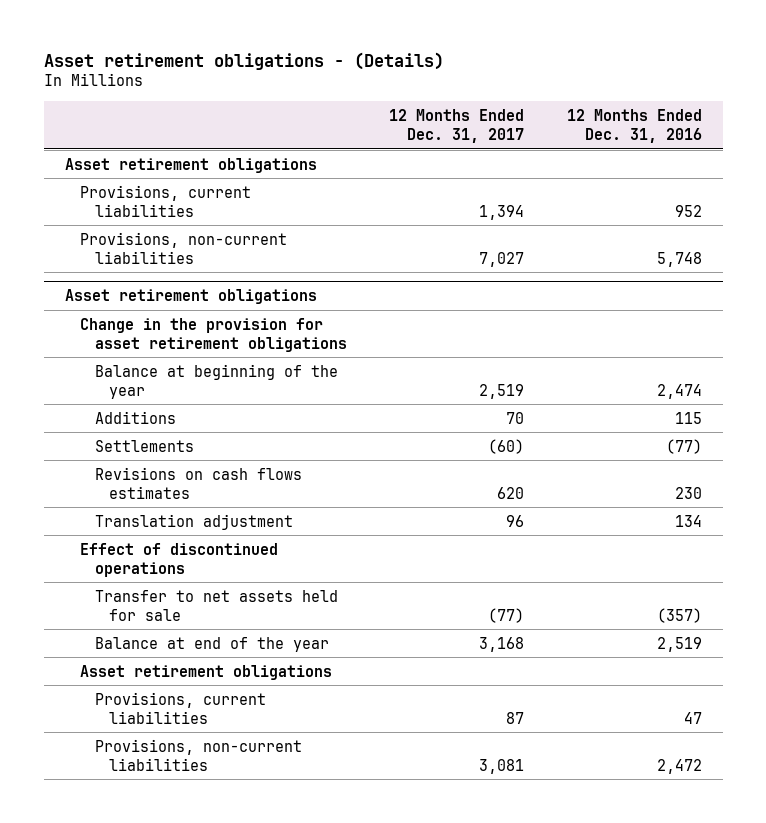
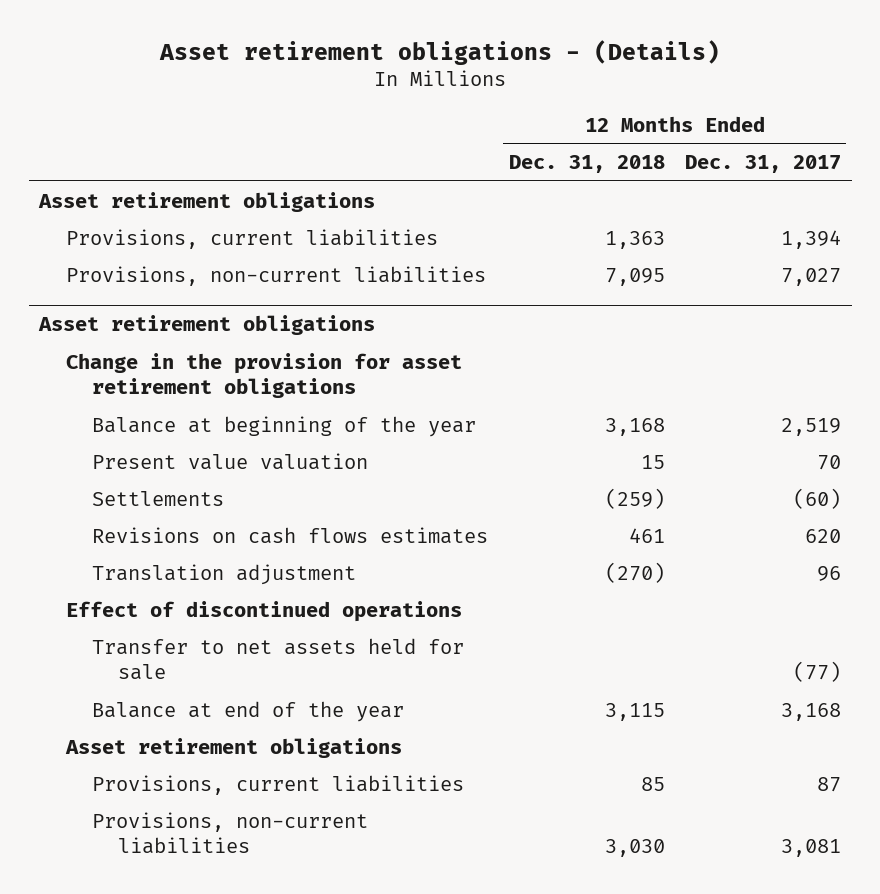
[566,108,702,143] 12 Months Ended Dec. 31, 2016 -> none
none -> [508,155,665,174] Dec. 31, 2018
[94,410,176,424] Additions -> [91,452,368,470] Present value valuation

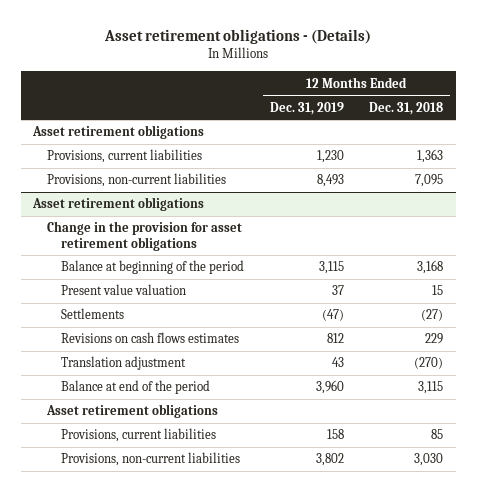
[685,155,842,174] Dec. 31, 2017 -> none
none -> [269,101,344,115] Dec. 31, 2019
[91,415,476,437] Balance at beginning of the year -> [61,260,245,275] Balance at beginning of the period
[604,487,665,509] (259) -> [421,309,444,322] (27)
[628,527,665,543] 461 -> [425,333,444,345] 229
[65,600,462,622] Effect of discontinued operations -> none
[91,637,464,681] Transfer to net assets held for sale -> none
[91,700,404,722] Balance at end of the year -> [61,380,211,395] Balance at end of the period

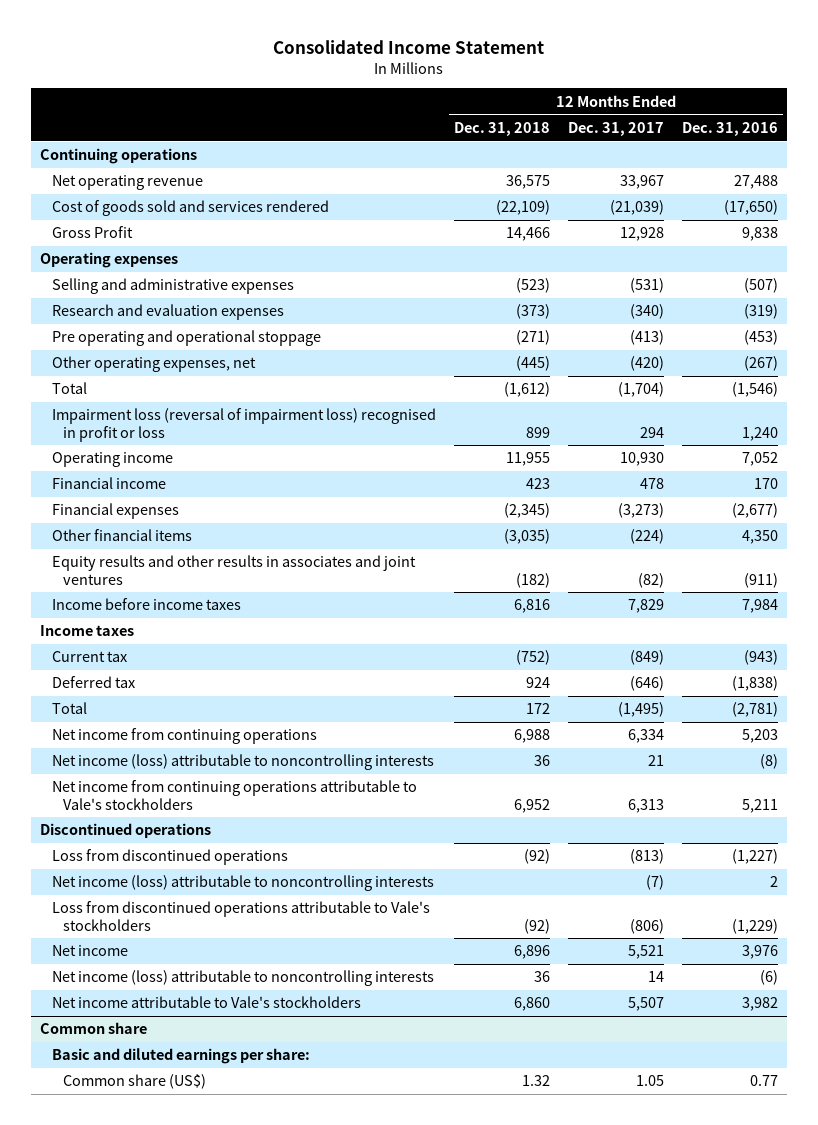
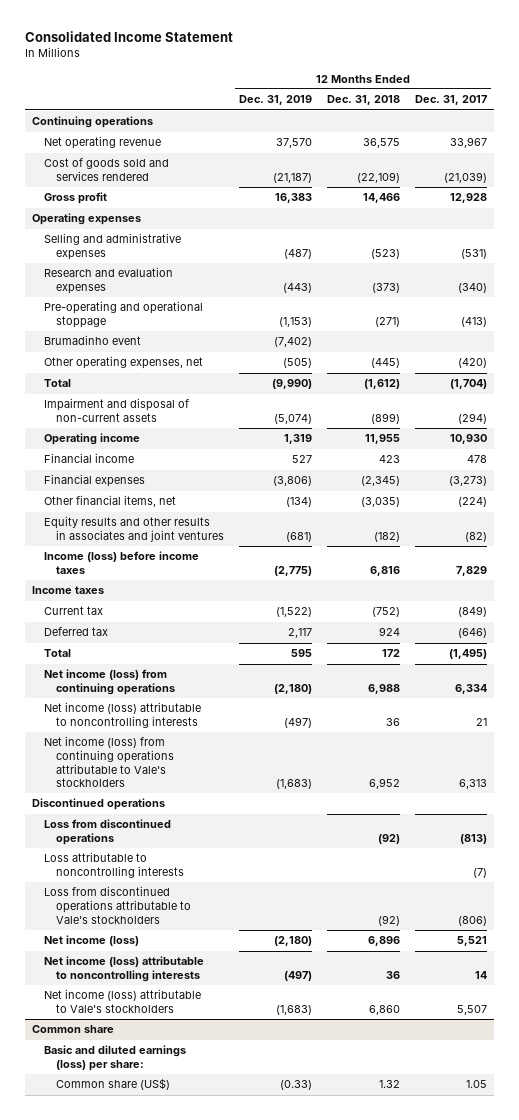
[682,122,779,137] Dec. 31, 2016 -> none
none -> [239,95,313,106] Dec. 31, 2019
[51,226,133,239] Gross Profit -> [44,192,108,205] Gross profit
[51,330,321,347] Pre operating and operational stoppage -> [44,301,204,328] Pre-operating and operational stoppage
none -> [44,335,142,346] Brumadinho event
[51,408,436,442] Impairment loss (reversal of impairment loss) recognised in profit or loss -> none
none -> [44,398,190,422] Impairment and disposal of non-current assets
[51,529,192,542] Other financial items -> [44,495,177,508] Other financial items, net
[51,598,241,611] Income before income taxes -> [44,551,200,574] Income (loss) before income taxes
[51,728,317,745] Net income from continuing operations -> [44,669,176,695] Net income (loss) from continuing operations
[51,780,417,810] Net income from continuing operations attributable to Vale's stockholders -> [44,736,175,788] Net income (loss) from continuing operations attributable to Vale's stockholders
[51,875,434,892] Net income (loss) attributable to noncontrolling interests -> [44,852,185,878] Loss attributable to noncontrolling interests
[51,945,128,957] Net income -> [44,935,140,947] Net income (loss)
[51,996,361,1009] Net income attributable to Vale's stockholders -> [44,989,202,1013] Net income (loss) attributable to Vale's stockholders
[51,1048,310,1065] Basic and diluted earnings per share: -> [44,1045,187,1071] Basic and diluted earnings (loss) per share:

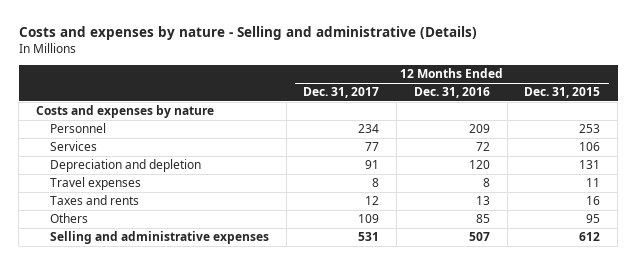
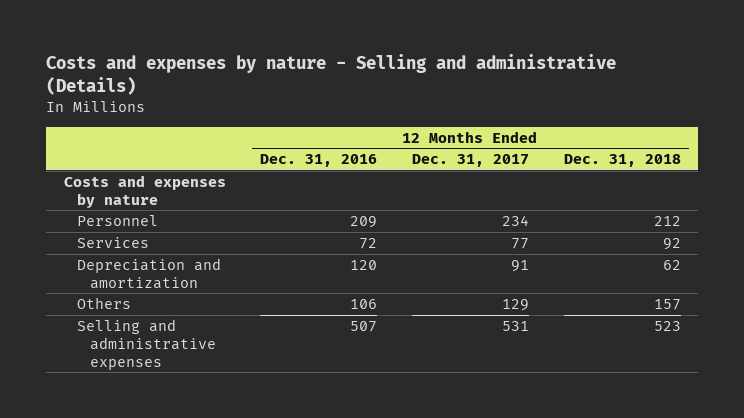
[524,87,601,99] Dec. 31, 2015 -> none
none -> [563,154,681,168] Dec. 31, 2018
[49,177,141,191] Travel expenses -> none
[49,195,139,206] Taxes and rents -> none
[49,159,201,173] Depreciation and depletion -> [76,257,221,289] Depreciation and amortization
[358,214,380,224] 109 -> [501,298,529,311] 129
[475,214,490,224] 85 -> [350,298,378,309] 106

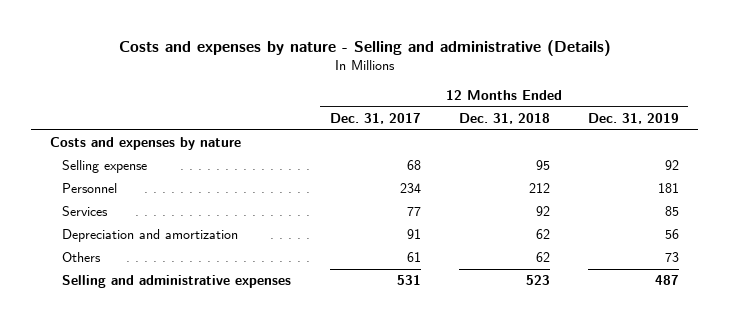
[260,154,378,168] Dec. 31, 2016 -> none
none -> [587,112,679,124] Dec. 31, 2019
none -> [62,160,148,174] Selling expense
[501,298,529,311] 129 -> [406,252,421,263] 61
[653,298,681,310] 157 -> [535,252,550,263] 62

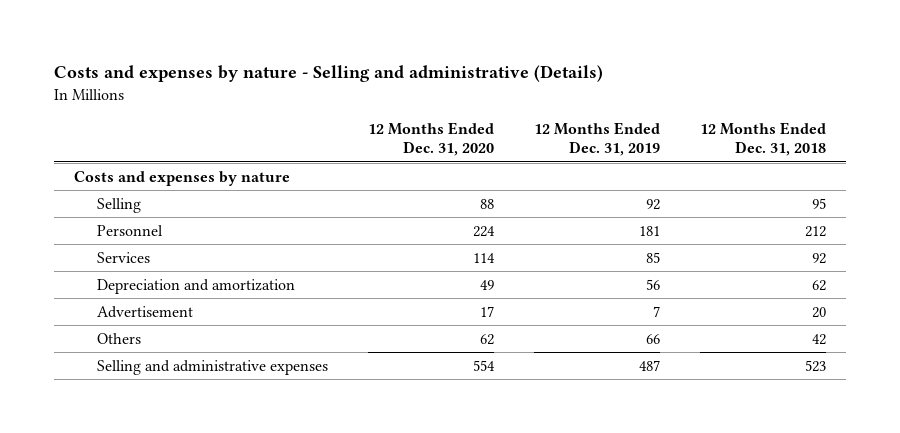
[329,112,421,124] Dec. 31, 2017 -> none
none -> [367,122,494,157] 12 Months Ended Dec. 31, 2020
[62,160,148,174] Selling expense -> [96,197,141,213] Selling
none -> [96,305,193,318] Advertisement
[535,252,550,263] 62 -> [812,333,827,345] 42
[664,252,679,263] 73 -> [646,333,661,344] 66

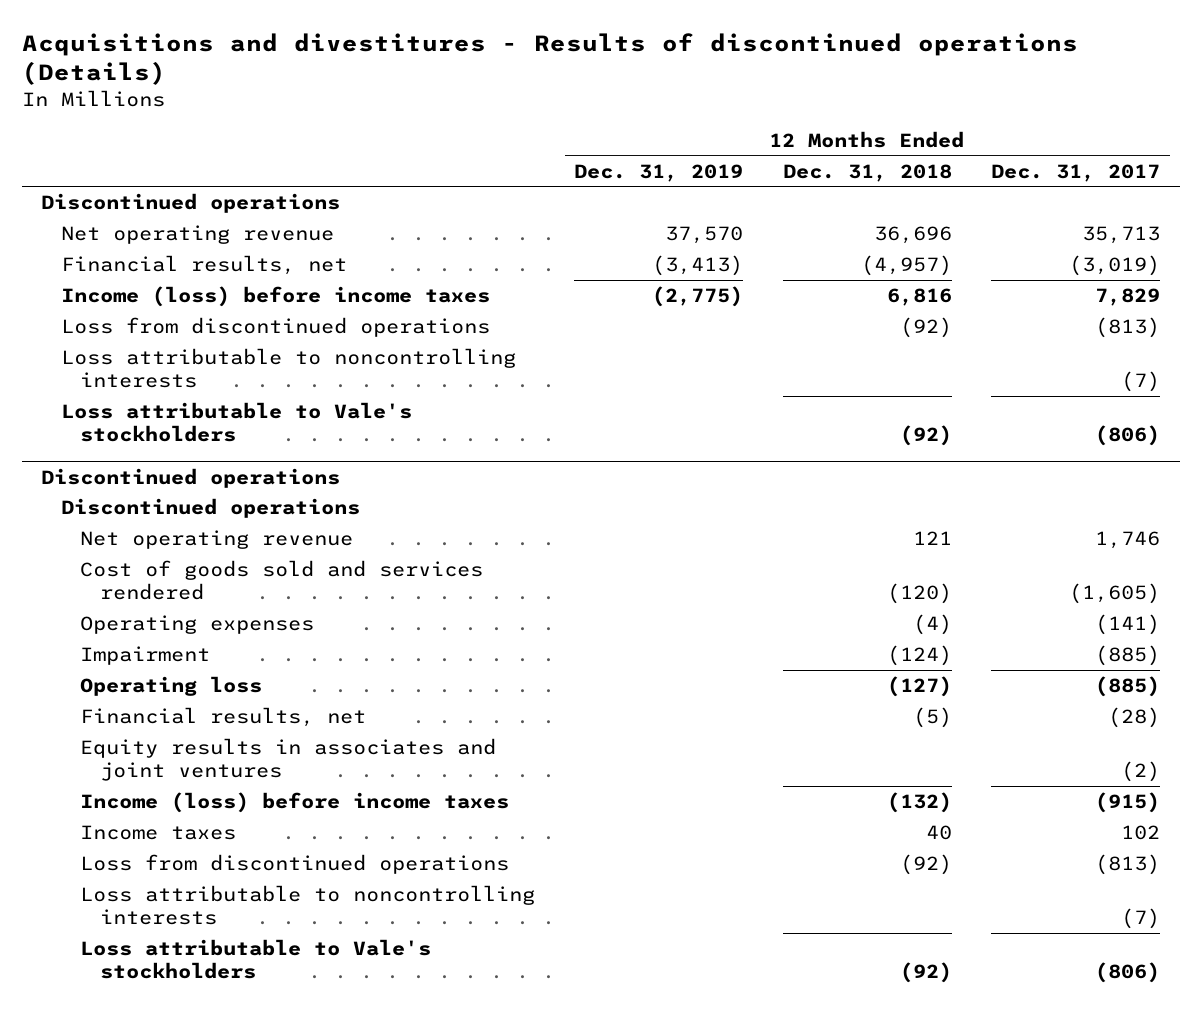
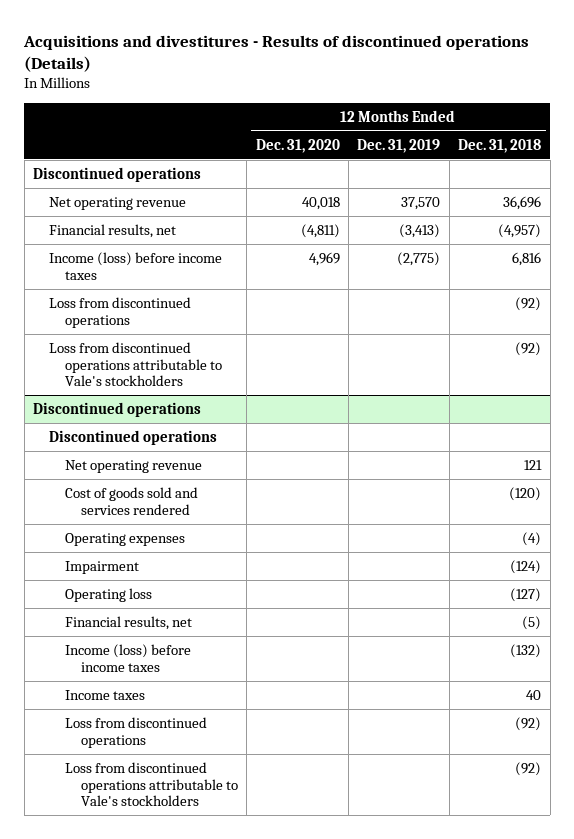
[991,163,1161,182] Dec. 31, 2017 -> none
none -> [255,138,340,153] Dec. 31, 2020
[60,348,516,388] Loss attributable to noncontrolling interests -> none
[60,402,412,442] Loss attributable to Vale's stockholders -> [49,341,222,387] Loss from discontinued operations attributable to Vale's stockholders
[80,738,497,781] Equity results in associates and joint ventures -> none
[80,885,536,925] Loss attributable to noncontrolling interests -> none
[80,939,432,979] Loss attributable to Vale's stockholders -> [64,761,238,807] Loss from discontinued operations attributable to Vale's stockholders

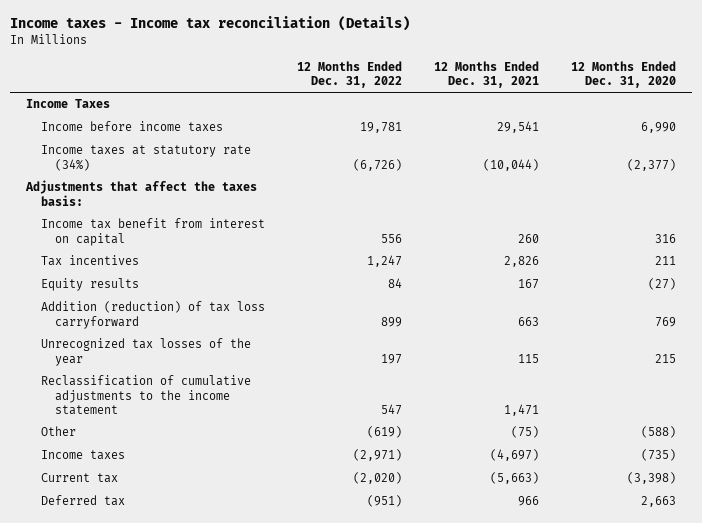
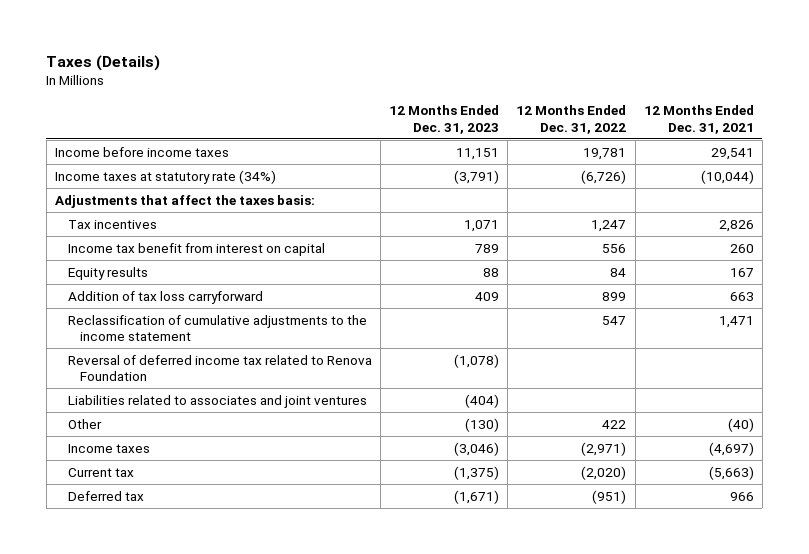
[10,16,411,32] Income taxes - Income tax reconciliation (Details) -> [46,55,161,72] Taxes (Details)
[570,60,676,89] 12 Months Ended Dec. 31, 2020 -> none
none -> [389,105,500,134] 12 Months Ended Dec. 31, 2023
[26,99,111,109] Income Taxes -> none
[40,218,265,246] Income tax benefit from interest on capital -> [67,242,325,256] Income tax benefit from interest on capital
[40,338,251,366] Unrecognized tax losses of the year -> none
[40,301,265,329] Addition (reduction) of tax loss carryforward -> [67,290,263,304] Addition of tax loss carryforward
none -> [67,354,372,382] Reversal of deferred income tax related to Renova Foundation
none -> [67,394,367,408] Liabilities related to associates and joint ventures
[366,426,402,439] (619) -> [602,419,627,429] 422
[510,426,539,439] (75) -> [727,417,754,432] (40)

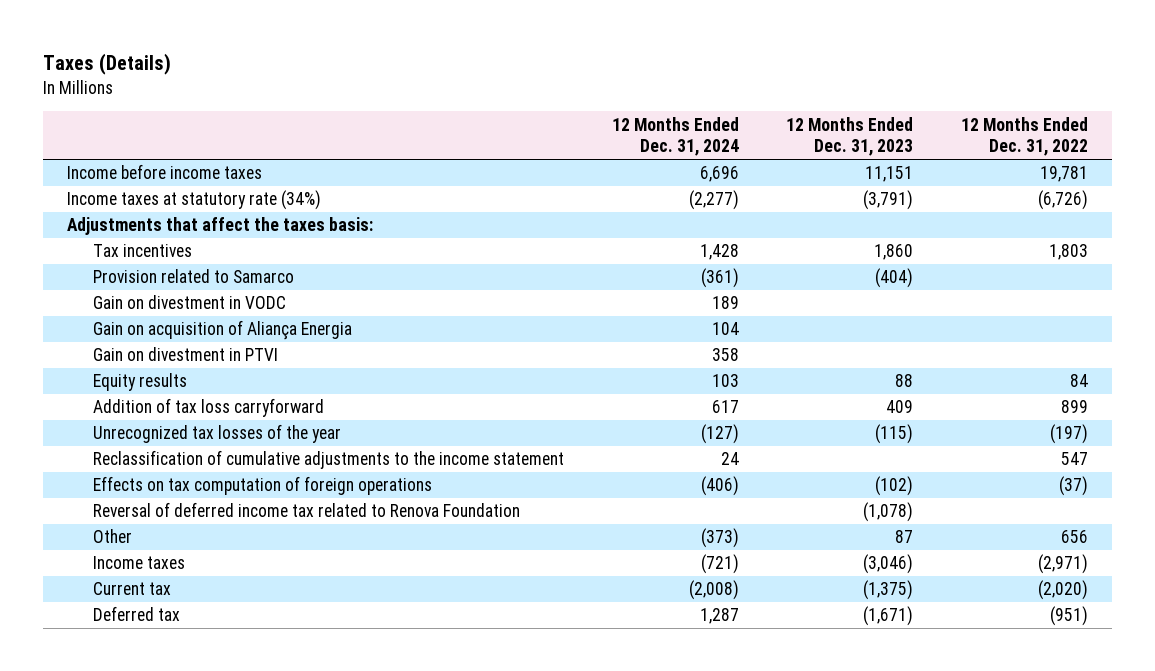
[643,105,754,134] 12 Months Ended Dec. 31, 2021 -> none
none -> [611,116,739,157] 12 Months Ended Dec. 31, 2024
[67,242,325,256] Income tax benefit from interest on capital -> none
[464,219,500,232] 1,071 -> [874,244,914,261] 1,860
[591,219,627,232] 1,247 -> [1048,244,1088,261] 1,803
none -> [93,269,295,284] Provision related to Samarco
none -> [93,295,287,310] Gain on divestment in VODC
none -> [93,320,353,341] Gain on acquisition of Aliança Energia
none -> [93,347,279,362] Gain on divestment in PTVI
none -> [93,424,342,444] Unrecognized tax losses of the year
none -> [93,476,433,496] Effects on tax computation of foreign operations
[67,394,367,408] Liabilities related to associates and joint ventures -> none
[465,417,500,432] (130) -> [895,530,914,544] 87
[602,419,627,429] 422 -> [1060,530,1088,544] 656

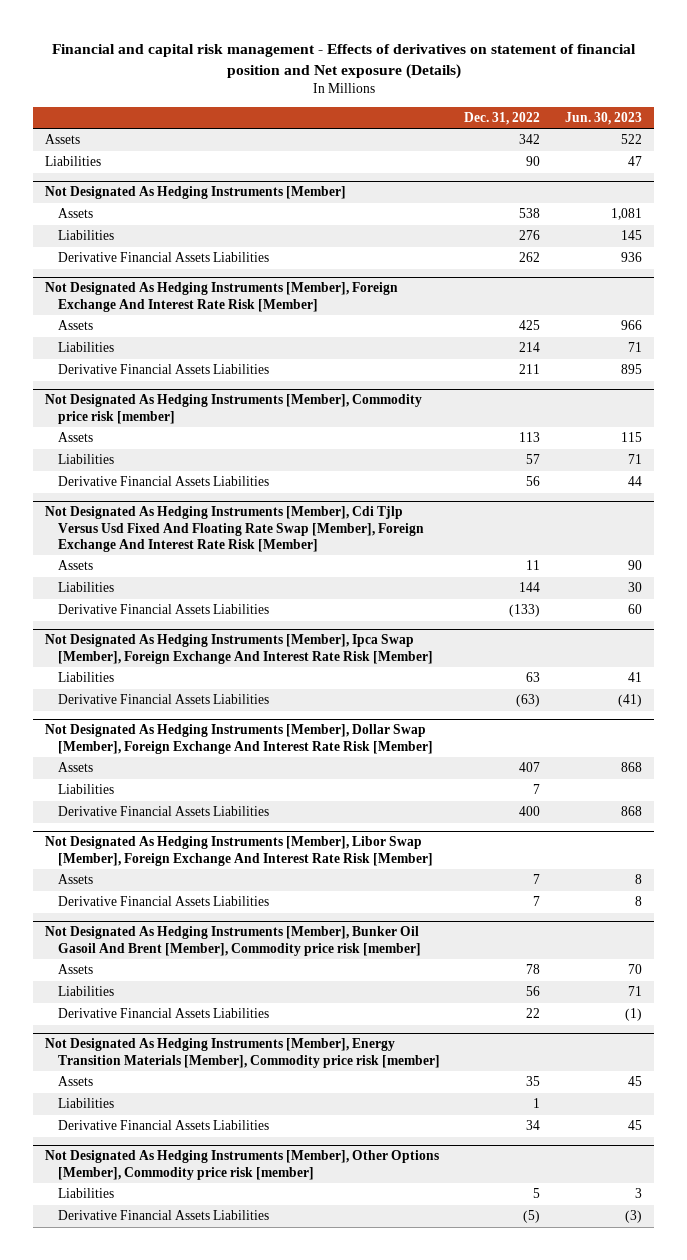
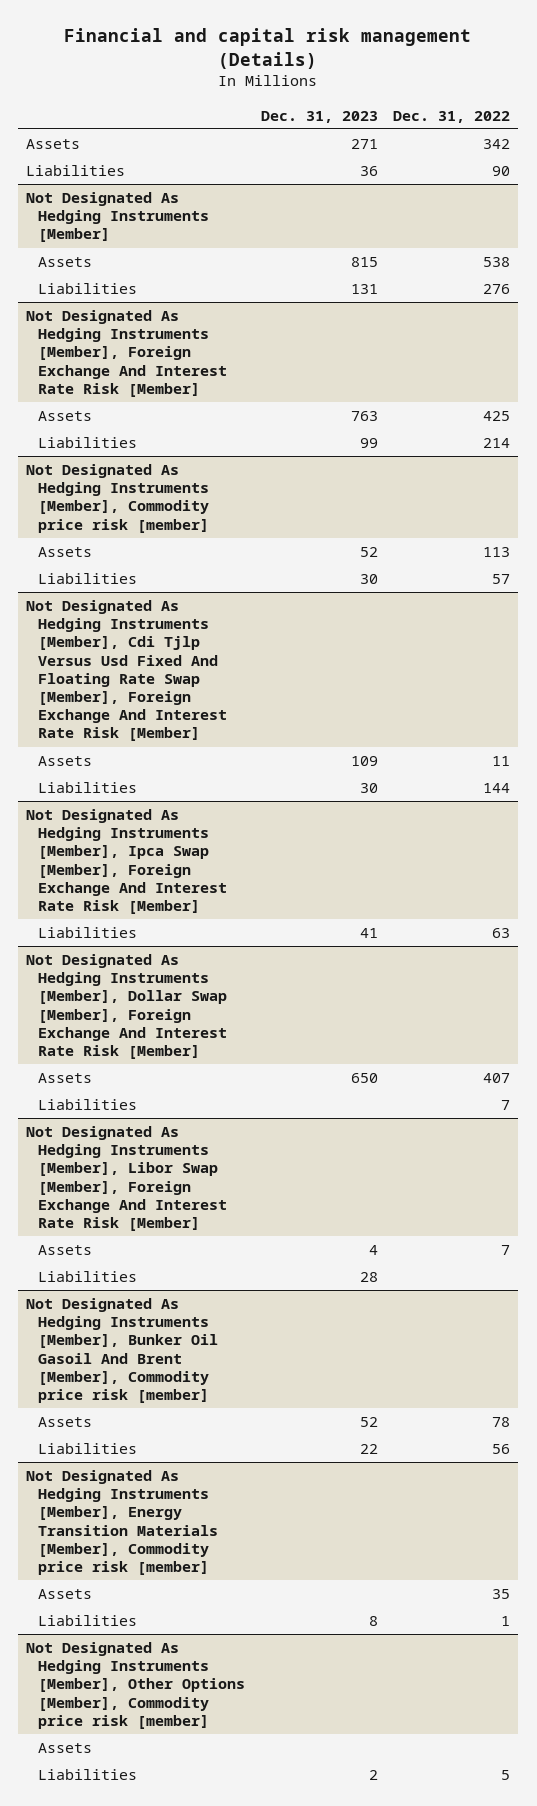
[51,43,636,79] Financial and capital risk management - Effects of derivatives on statement of financial position and Net exposure (Details) -> [64,28,472,69] Financial and capital risk management (Details)
[565,111,643,125] Jun. 30, 2023 -> none
none -> [260,110,378,123] Dec. 31, 2023
[57,252,269,263] Derivative Financial Assets Liabilities -> none
[57,364,269,375] Derivative Financial Assets Liabilities -> none
[57,476,269,487] Derivative Financial Assets Liabilities -> none
[57,604,269,615] Derivative Financial Assets Liabilities -> none
[57,694,269,705] Derivative Financial Assets Liabilities -> none
[57,806,269,817] Derivative Financial Assets Liabilities -> none
[57,896,269,907] Derivative Financial Assets Liabilities -> none
none -> [37,1271,137,1283] Liabilities
[57,1008,269,1019] Derivative Financial Assets Liabilities -> none
[57,1120,269,1131] Derivative Financial Assets Liabilities -> none
none -> [37,1743,92,1754] Assets
[57,1210,269,1221] Derivative Financial Assets Liabilities -> none

